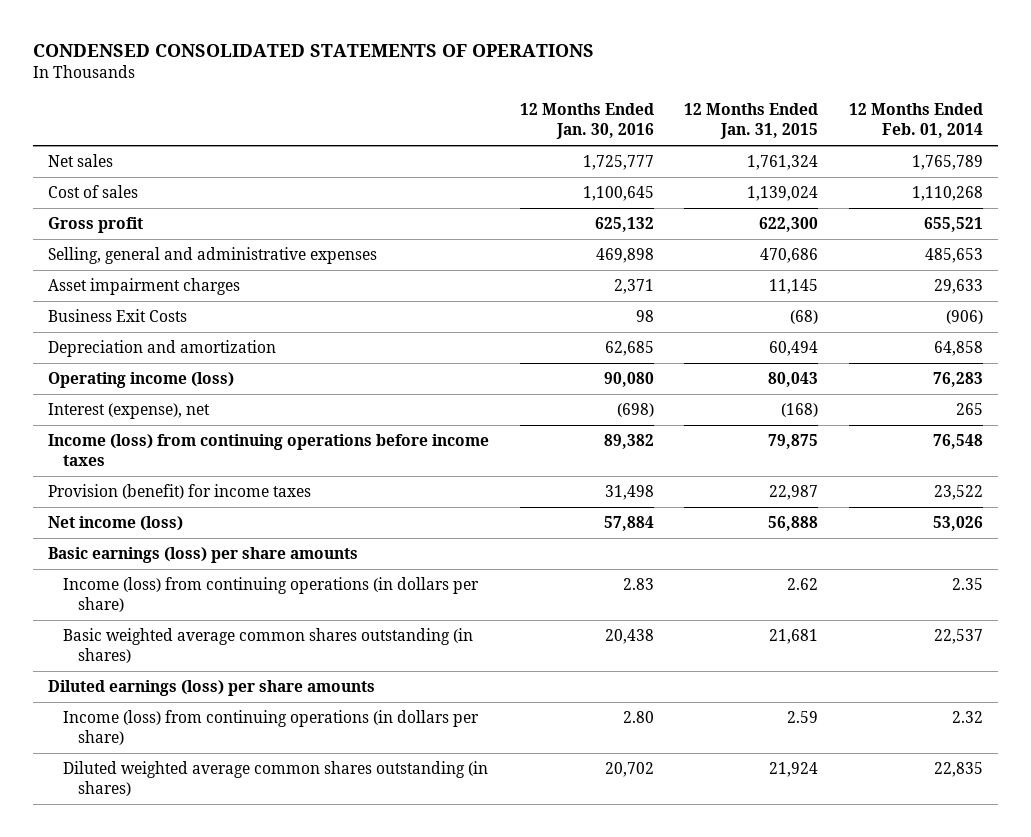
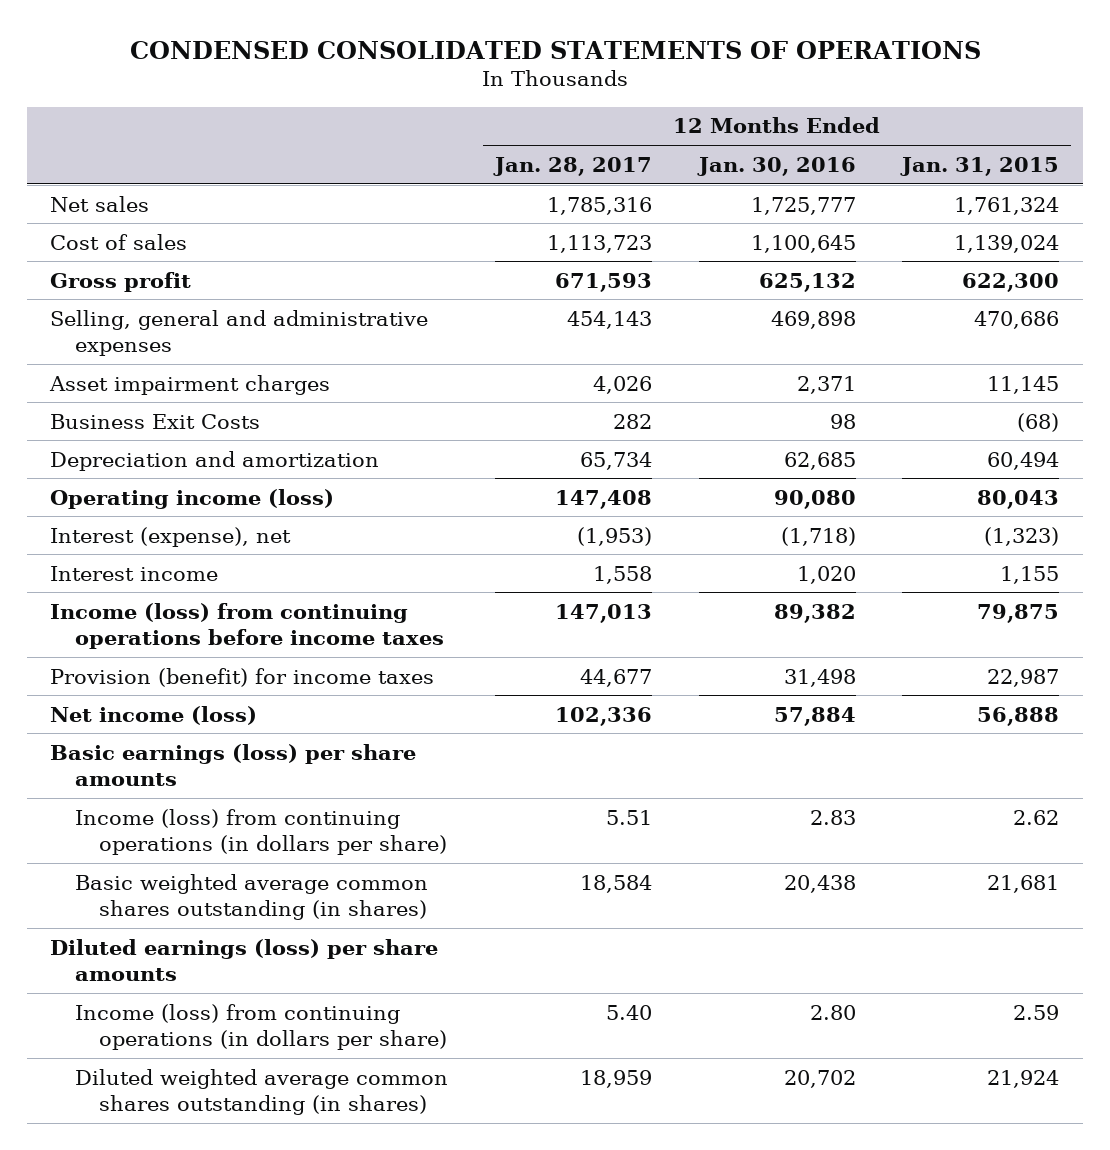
[848,103,983,139] 12 Months Ended Feb. 01, 2014 -> none
none -> [492,156,652,176] Jan. 28, 2017
[616,402,654,417] (698) -> [780,526,856,546] (1,718)
[781,402,819,417] (168) -> [984,526,1060,546] (1,323)
none -> [50,565,219,581] Interest income

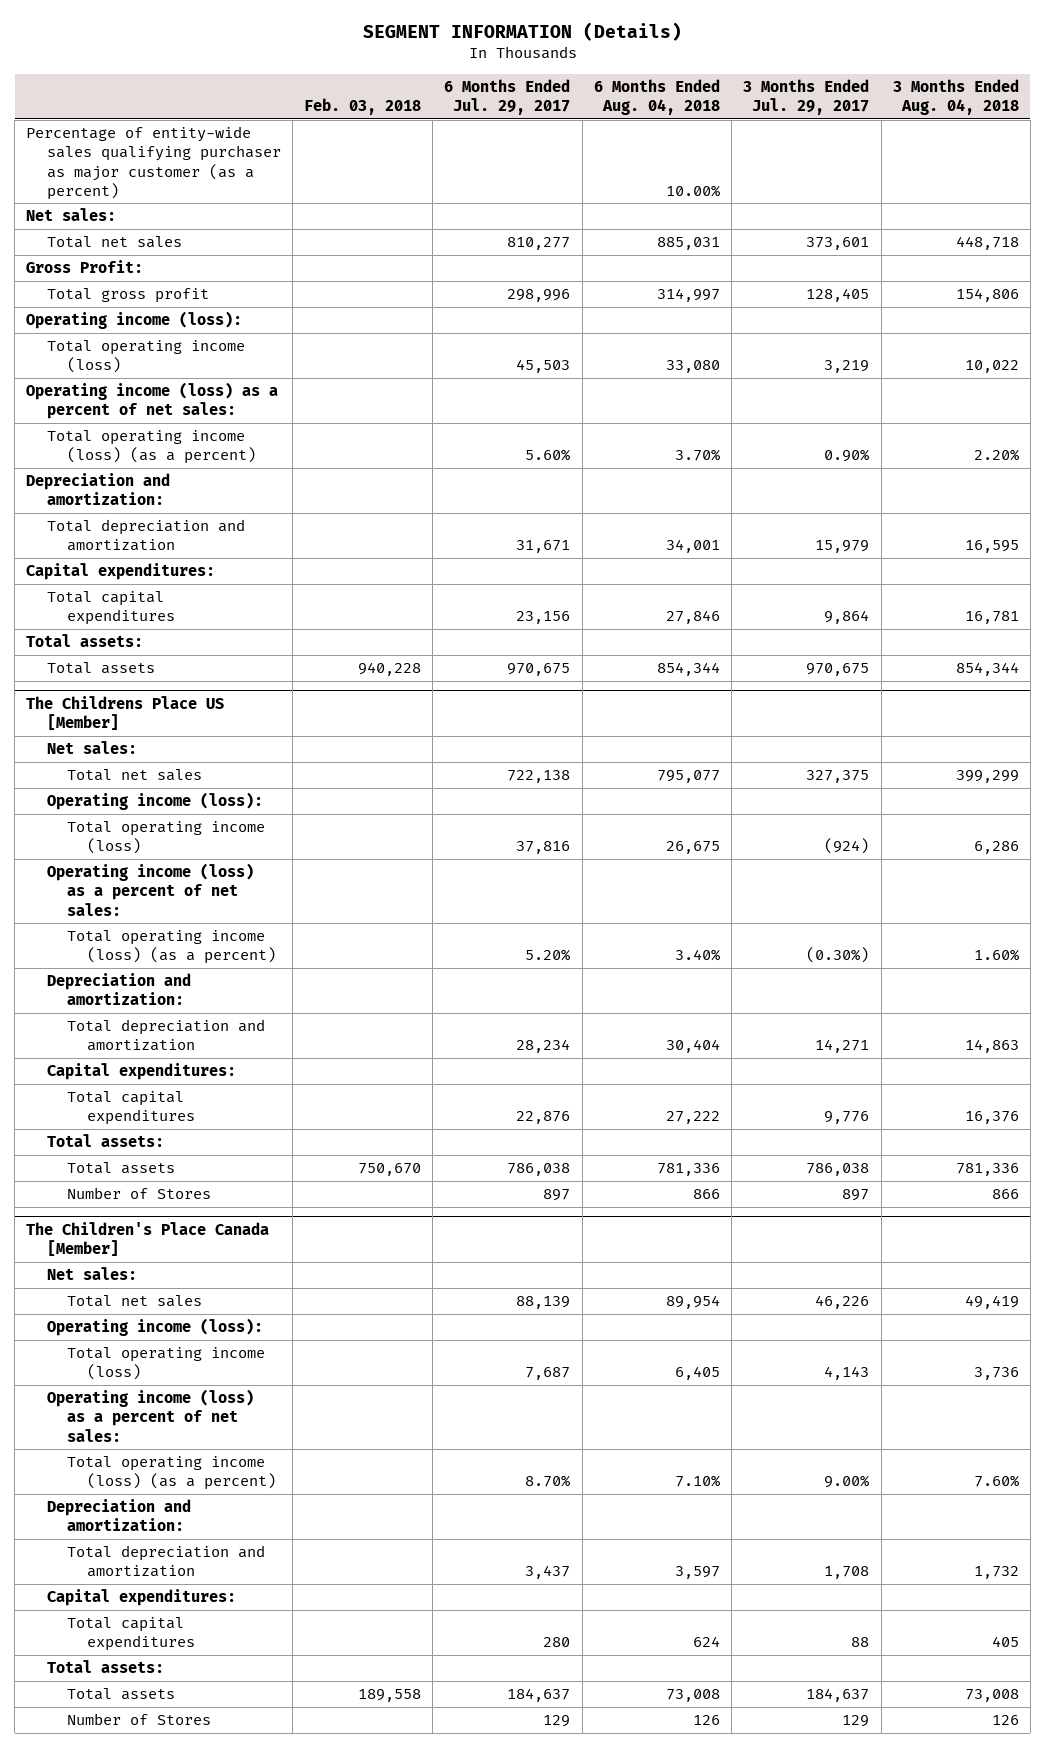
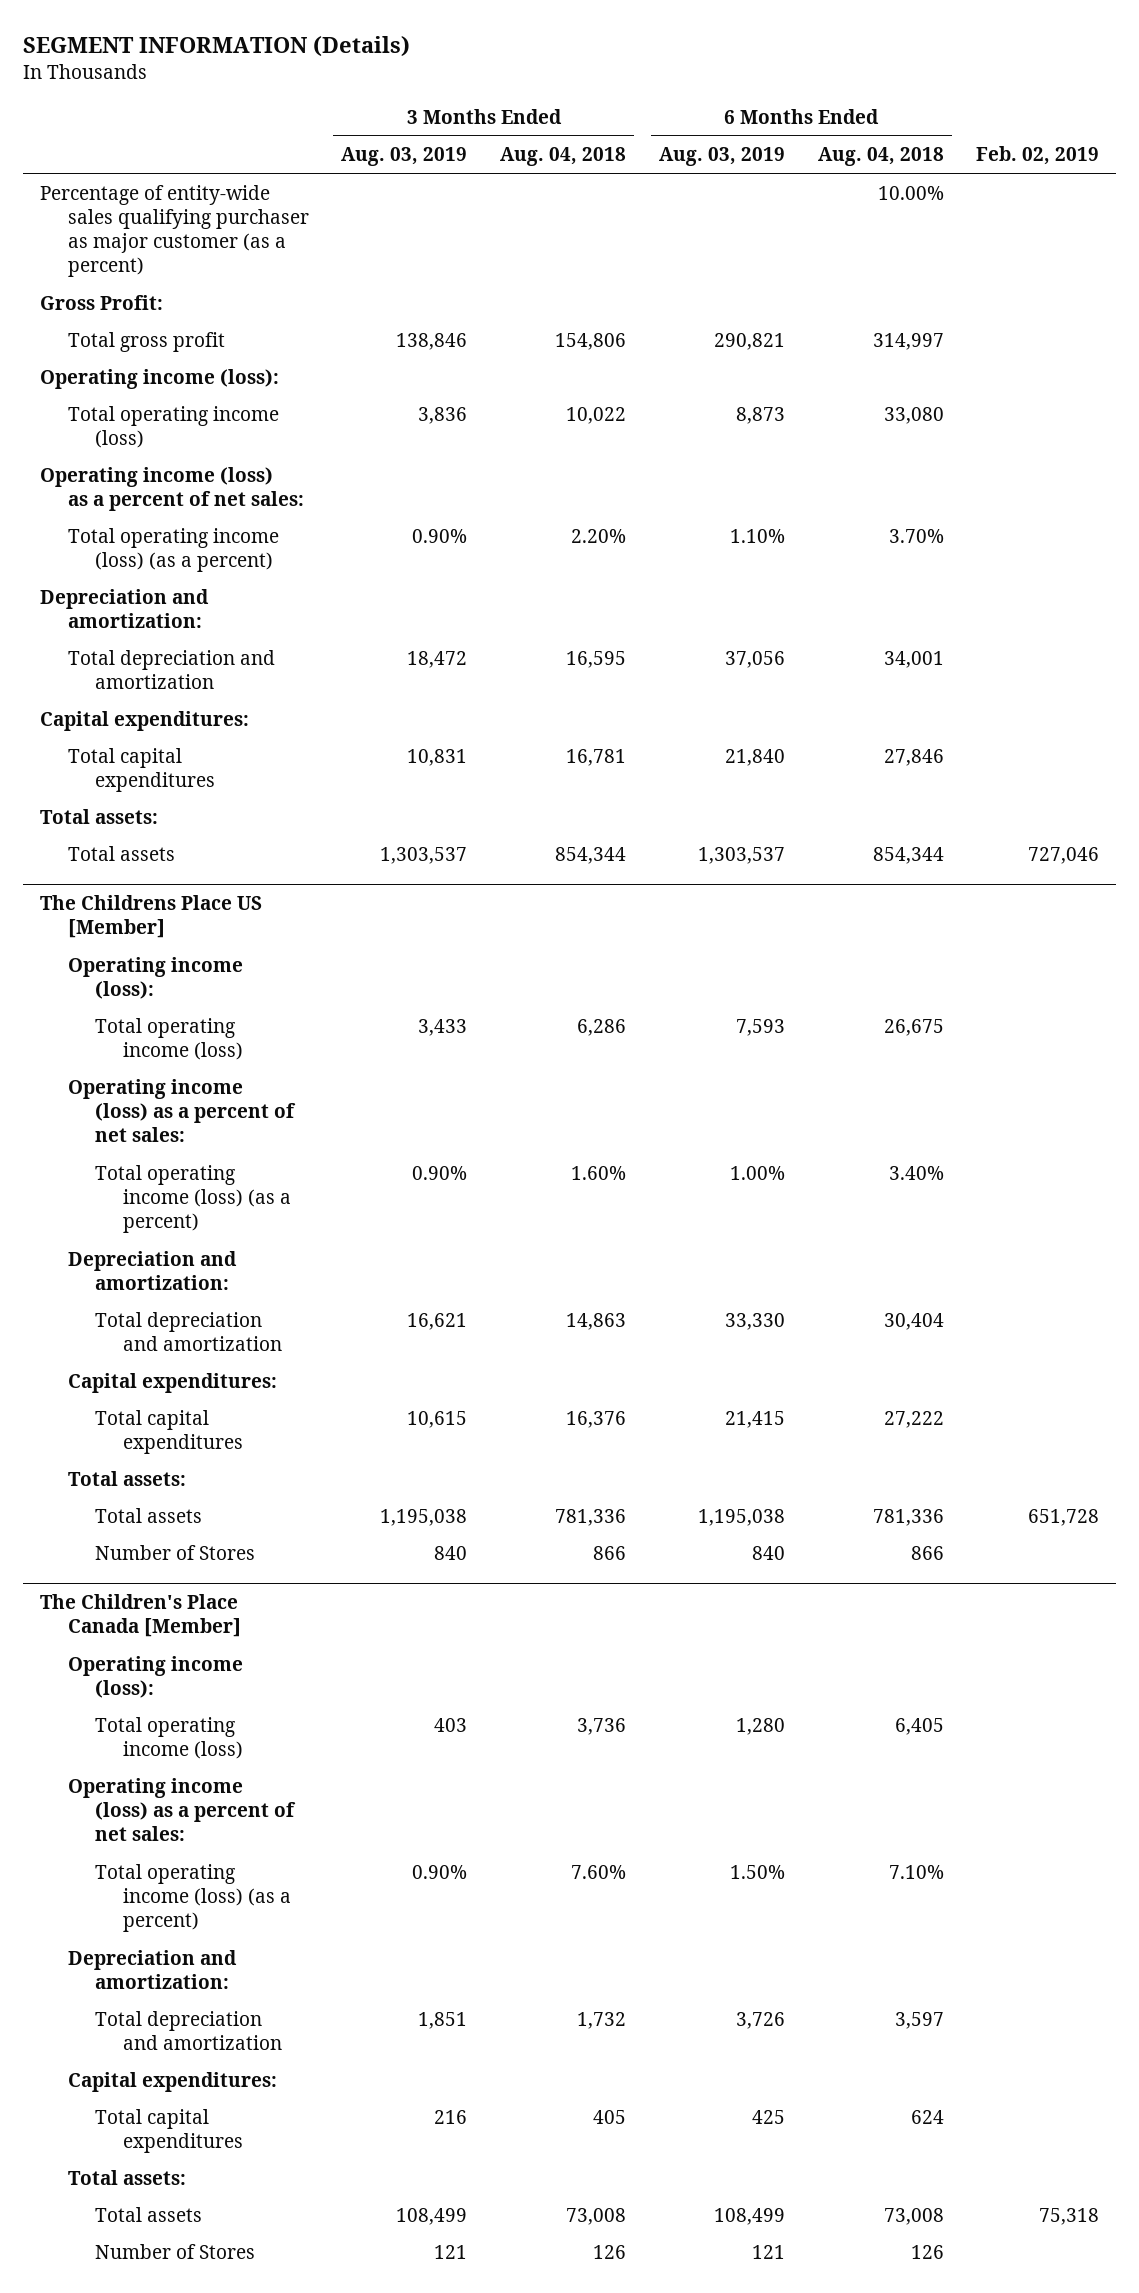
[304,98,422,116] Feb. 03, 2018 -> none
[444,78,571,116] 6 Months Ended Jul. 29, 2017 -> none
[743,78,870,116] 3 Months Ended Jul. 29, 2017 -> none
none -> [341,147,468,167] Aug. 03, 2019
none -> [658,147,785,167] Aug. 03, 2019
none -> [976,146,1100,166] Feb. 02, 2019
[26,208,117,222] Net sales: -> none
[46,236,182,249] Total net sales -> none
[46,741,137,755] Net sales: -> none
[66,769,202,782] Total net sales -> none
[46,1267,137,1281] Net sales: -> none
[66,1295,202,1308] Total net sales -> none

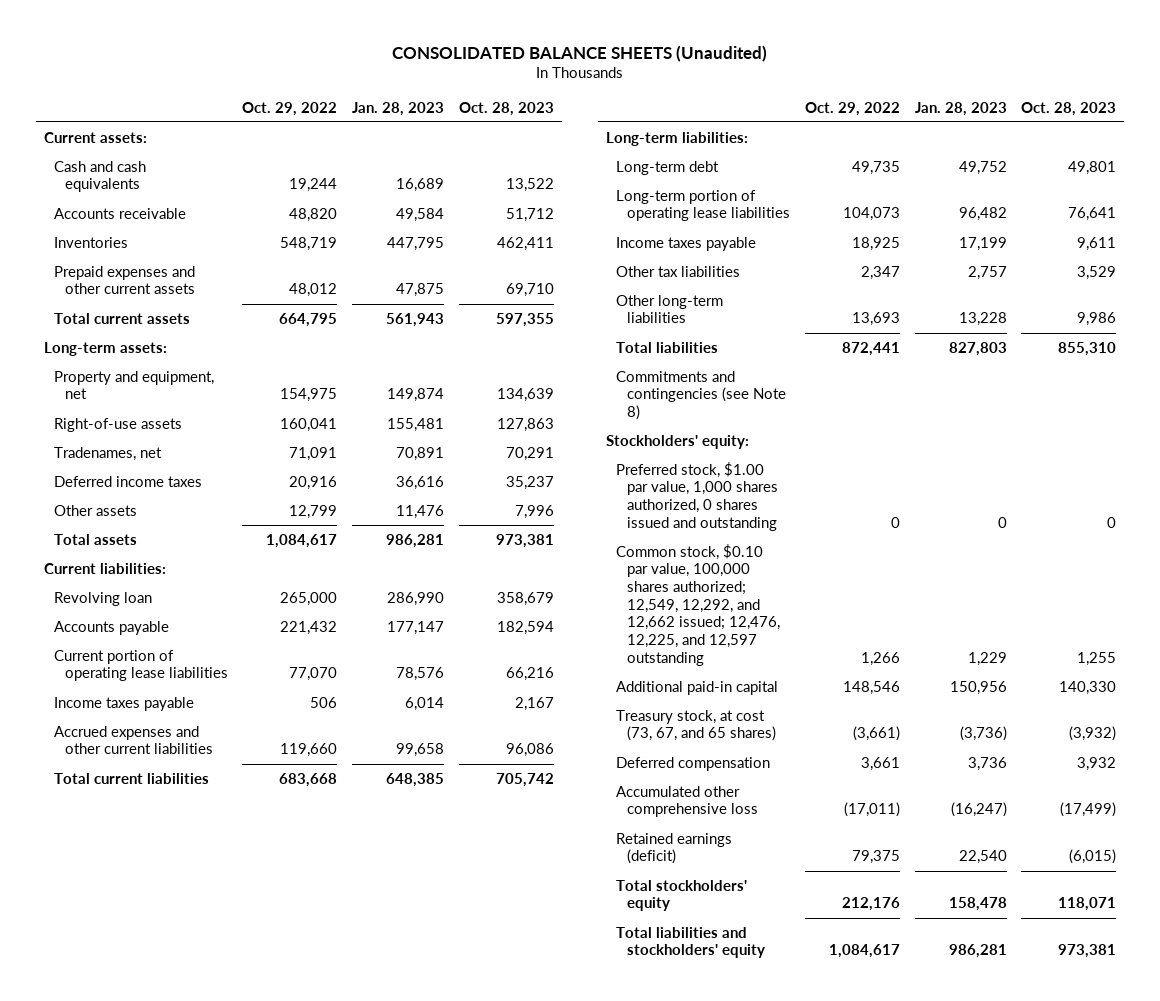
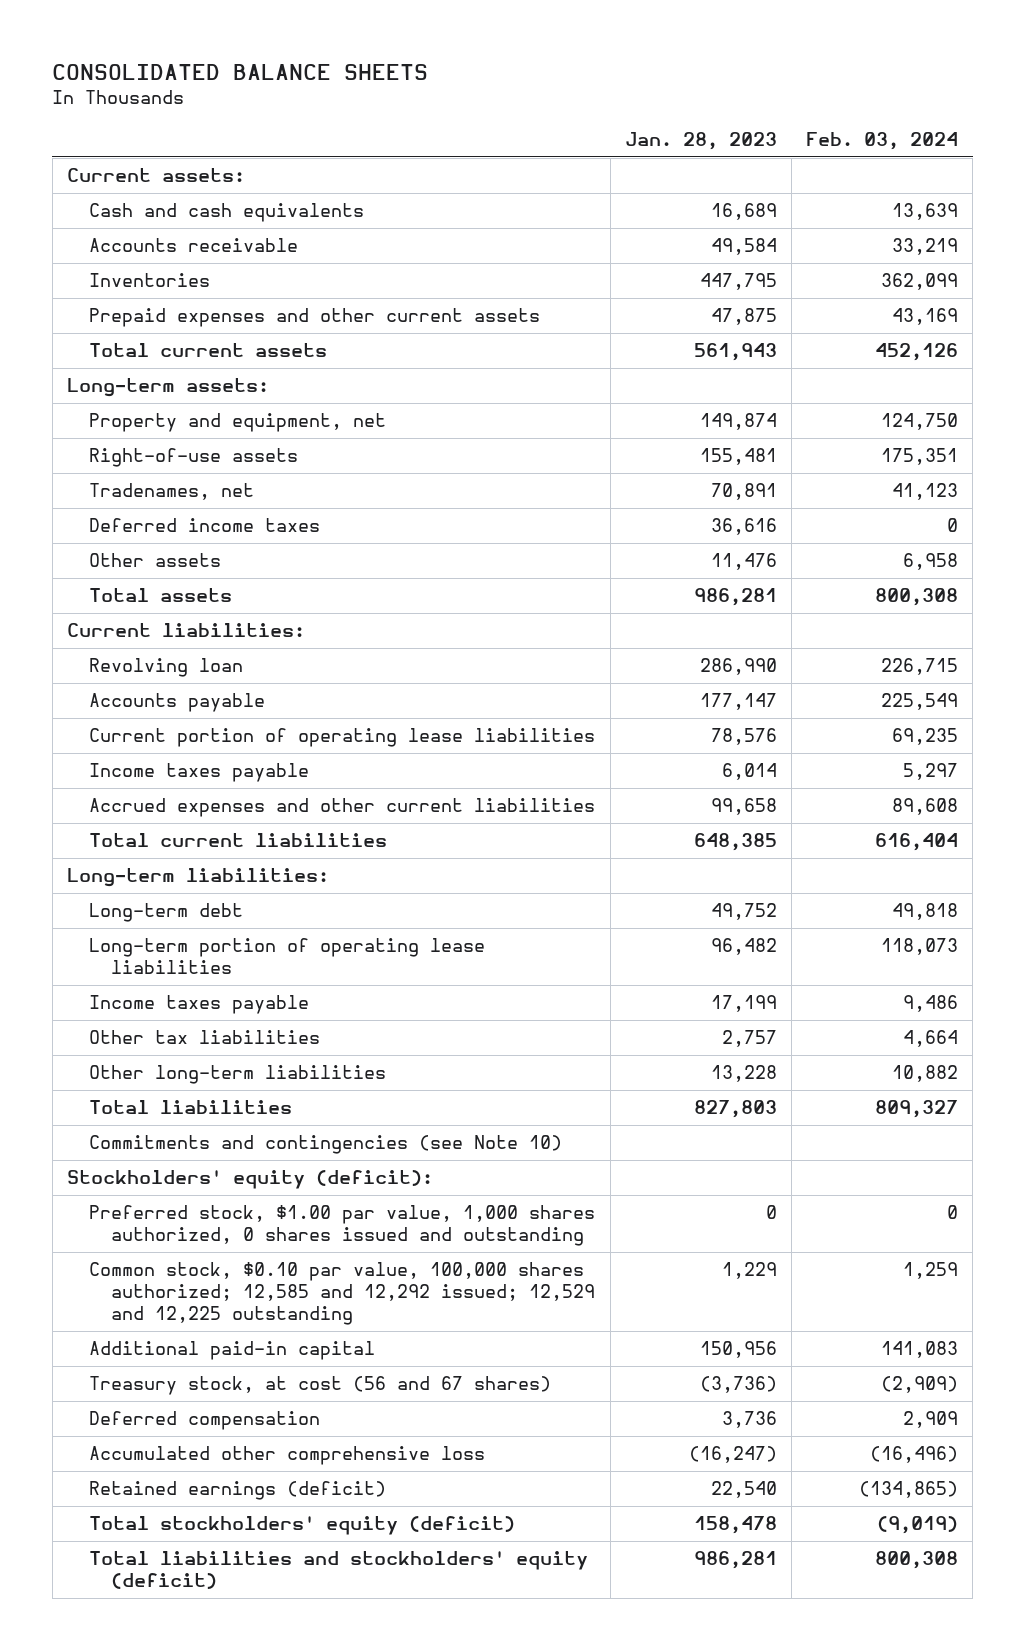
[392,44,768,62] CONSOLIDATED BALANCE SHEETS (Unaudited) -> [52,63,429,80] CONSOLIDATED BALANCE SHEETS
[242,101,338,116] Oct. 29, 2022 -> none
[459,101,555,116] Oct. 28, 2023 -> none
none -> [806,132,959,151] Feb. 03, 2024
[616,370,786,421] Commitments and contingencies (see Note 8) -> [89,1135,563,1155] Commitments and contingencies (see Note 10)
[605,434,749,449] Stockholders' equity: -> [66,1170,433,1190] Stockholders' equity (deficit):
[616,543,780,666] Common stock, $0.10 par value, 100,000 shares authorized; 12,549, 12,292, and 12,662 issued; 12,476, 12,225, and 12,597 outstanding -> [89,1262,596,1326] Common stock, $0.10 par value, 100,000 shares authorized; 12,585 and 12,292 issued; 12,529 and 12,225 outstanding
[616,709,776,742] Treasury stock, at cost (73, 67, and 65 shares) -> [89,1376,552,1396] Treasury stock, at cost (56 and 67 shares)
[616,879,748,912] Total stockholders' equity -> [89,1516,516,1536] Total stockholders' equity (deficit)
[616,926,765,959] Total liabilities and stockholders' equity -> [89,1551,589,1590] Total liabilities and stockholders' equity (deficit)

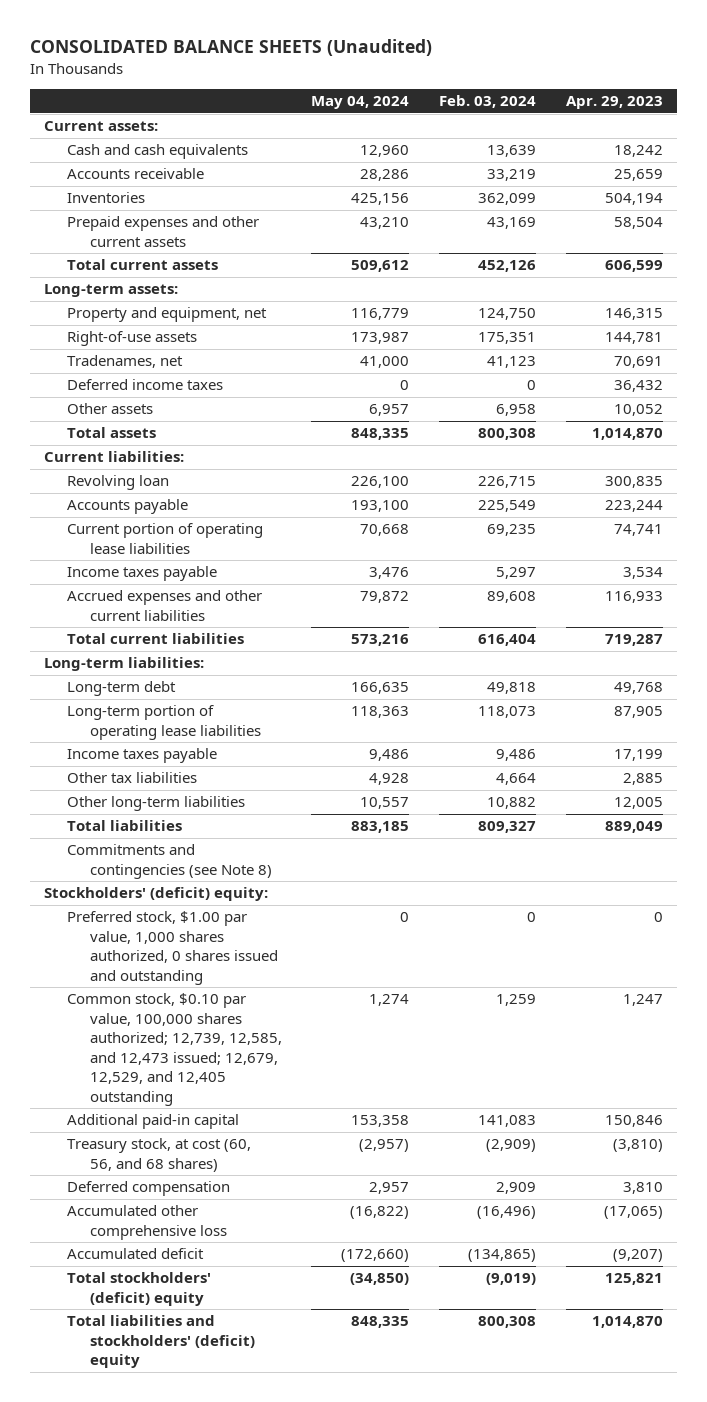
[52,63,429,80] CONSOLIDATED BALANCE SHEETS -> [29,39,432,57] CONSOLIDATED BALANCE SHEETS (Unaudited)
[624,132,777,151] Jan. 28, 2023 -> none
none -> [311,96,410,110] May 04, 2024
none -> [565,96,663,110] Apr. 29, 2023
[89,1135,563,1155] Commitments and contingencies (see Note 10) -> [67,844,272,879] Commitments and contingencies (see Note 8)
[66,1170,433,1190] Stockholders' equity (deficit): -> [44,887,269,902] Stockholders' (deficit) equity:
[89,1262,596,1326] Common stock, $0.10 par value, 100,000 shares authorized; 12,585 and 12,292 issued; 12,529 and 12,225 outstanding -> [67,993,282,1106] Common stock, $0.10 par value, 100,000 shares authorized; 12,739, 12,585, and 12,473 issued; 12,679, 12,529, and 12,405 outstanding
[89,1376,552,1396] Treasury stock, at cost (56 and 67 shares) -> [67,1138,252,1172] Treasury stock, at cost (60, 56, and 68 shares)
[89,1481,387,1501] Retained earnings (deficit) -> [67,1248,205,1260] Accumulated deficit
[89,1516,516,1536] Total stockholders' equity (deficit) -> [67,1272,212,1306] Total stockholders' (deficit) equity
[89,1551,589,1590] Total liabilities and stockholders' equity (deficit) -> [67,1315,255,1369] Total liabilities and stockholders' (deficit) equity

